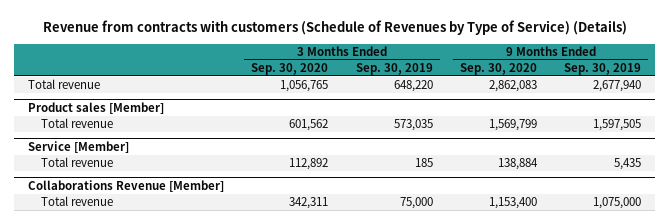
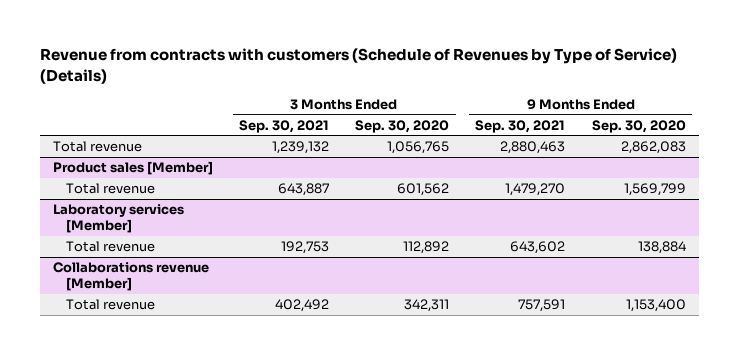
[355,63,433,76] Sep. 30, 2019 -> none
[564,63,642,76] Sep. 30, 2019 -> none
none -> [239,119,330,133] Sep. 30, 2021
none -> [475,119,566,133] Sep. 30, 2021
[27,141,129,154] Service [Member] -> [52,204,184,234] Laboratory services [Member]
[27,180,224,193] Collaborations Revenue [Member] -> [52,262,209,292] Collaborations revenue [Member]

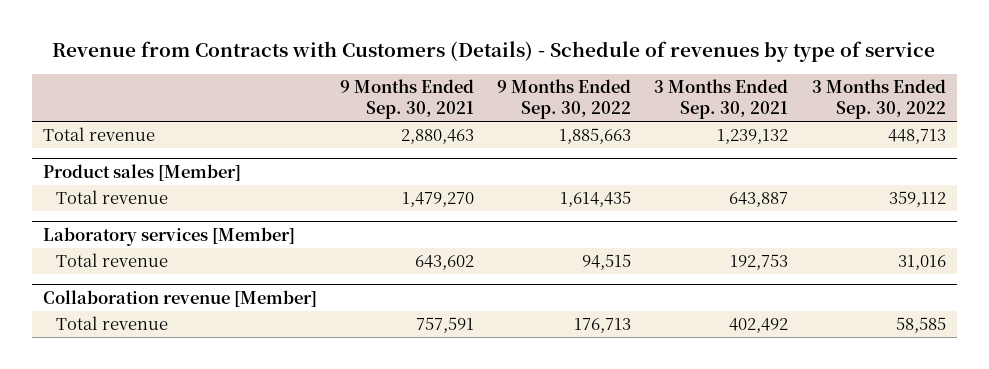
[39,48,677,84] Revenue from contracts with customers (Schedule of Revenues by Type of Service) (Details) -> [52,41,936,63] Revenue from Contracts with Customers (Details) - Schedule of revenues by type of service
[355,119,450,133] Sep. 30, 2020 -> none
[591,119,686,133] Sep. 30, 2020 -> none
none -> [497,79,632,120] 9 Months Ended Sep. 30, 2022
none -> [811,79,946,120] 3 Months Ended Sep. 30, 2022
[52,262,209,292] Collaborations revenue [Member] -> [43,289,318,307] Collaboration revenue [Member]

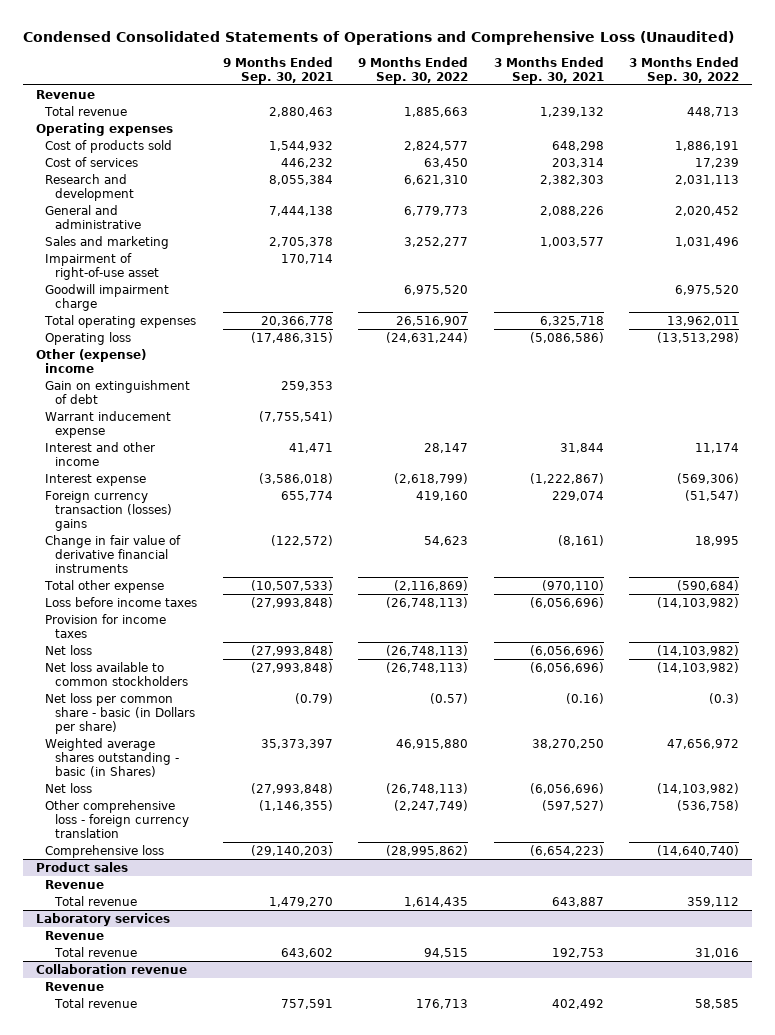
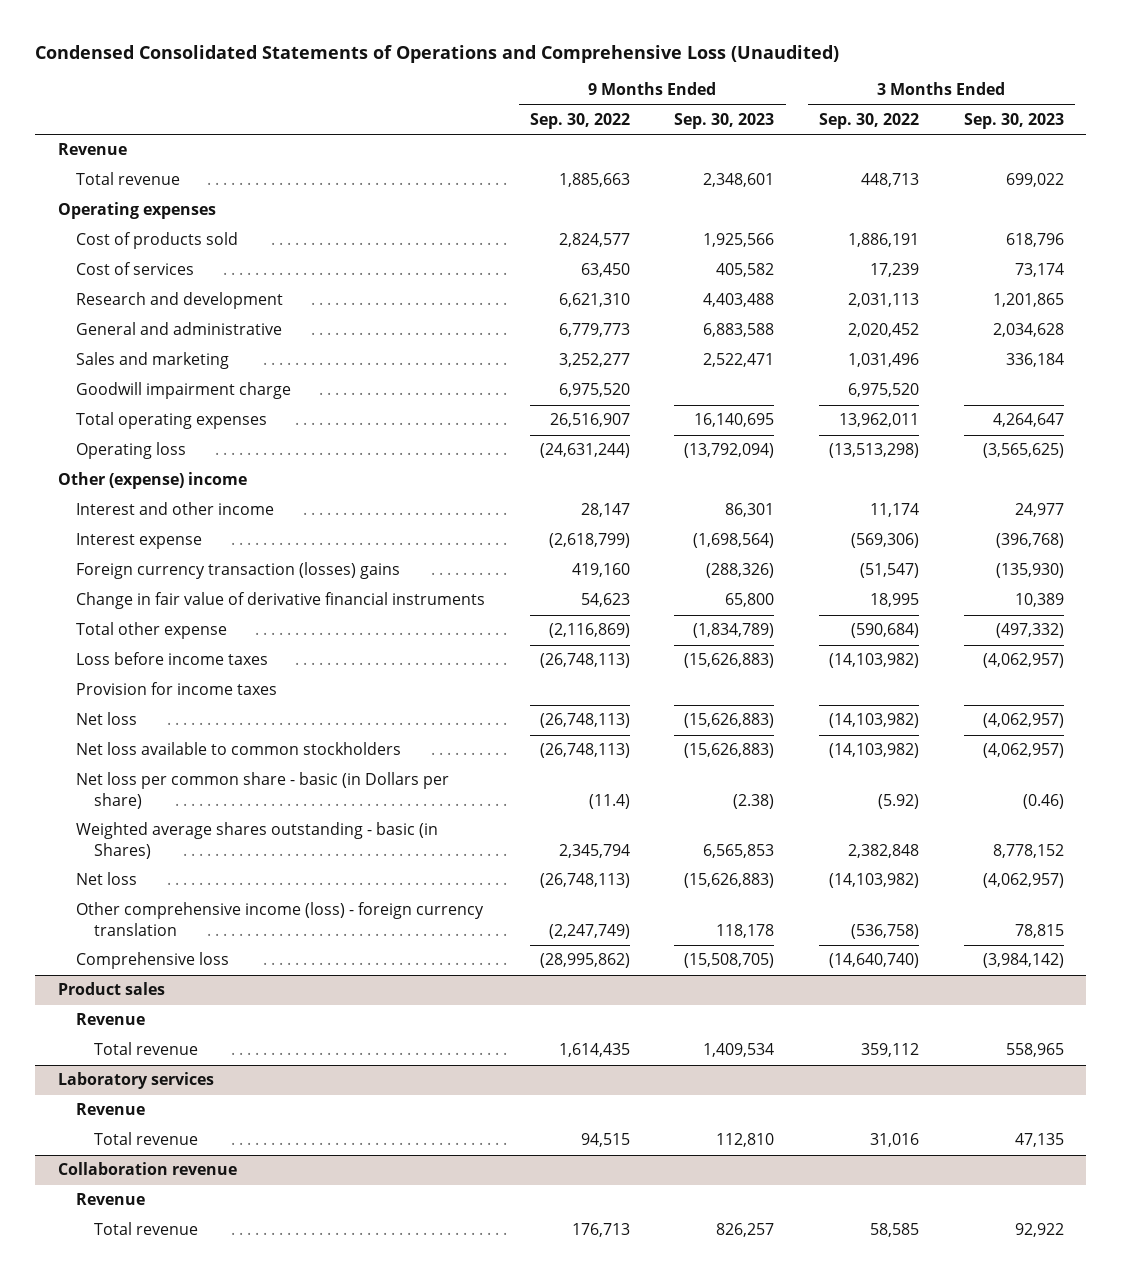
[222,56,333,84] 9 Months Ended Sep. 30, 2021 -> none
[493,56,604,84] 3 Months Ended Sep. 30, 2021 -> none
none -> [674,113,775,130] Sep. 30, 2023
none -> [963,113,1064,130] Sep. 30, 2023
[45,252,159,280] Impairment of right-of-use asset -> none
[45,379,191,404] Gain on extinguishment of debt -> none
[45,410,172,438] Warrant inducement expense -> none
[430,692,469,704] (0.57) -> [588,793,630,809] (11.4)
[709,692,740,704] (0.3) -> [878,793,920,809] (5.92)
[396,738,469,749] 46,915,880 -> [558,843,630,858] 2,345,794
[667,738,740,749] 47,656,972 -> [848,843,920,858] 2,382,848
[45,799,189,838] Other comprehensive loss - foreign currency translation -> [75,902,484,936] Other comprehensive income (loss) - foreign currency translation

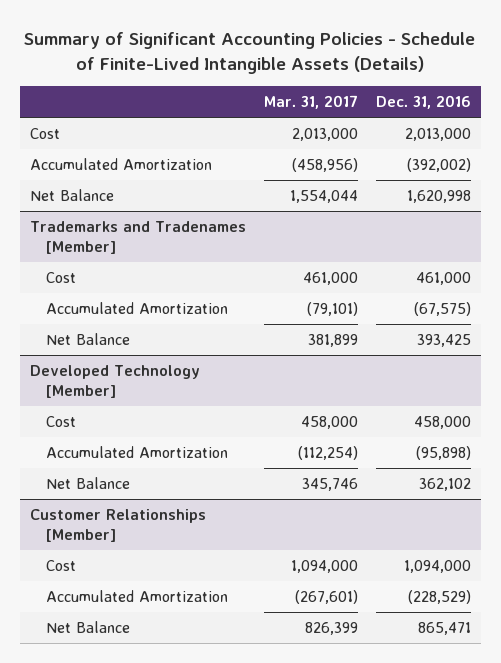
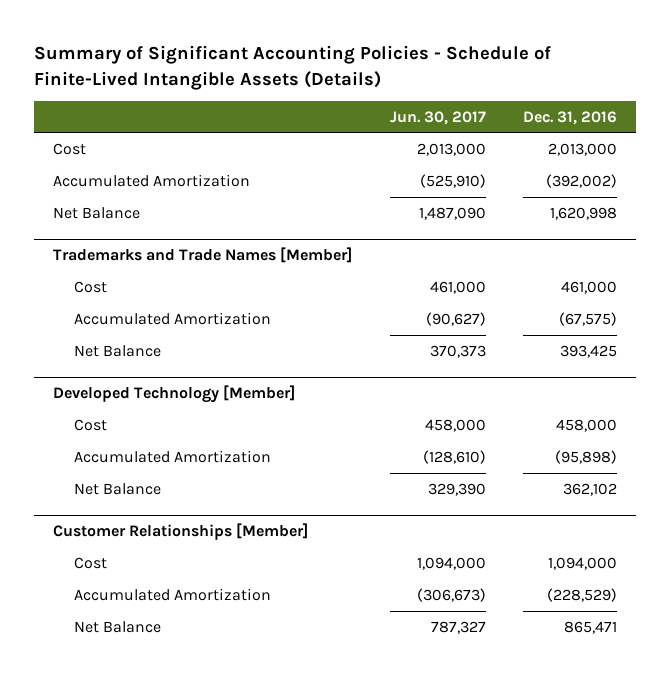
[263,95,358,110] Mar. 31, 2017 -> none
none -> [389,110,486,125] Jun. 30, 2017
[29,220,246,254] Trademarks and Tradenames [Member] -> [52,247,352,264] Trademarks and Trade Names [Member]

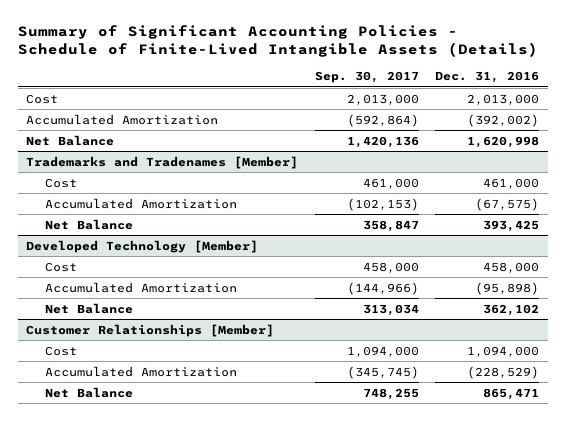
[389,110,486,125] Jun. 30, 2017 -> none
none -> [314,71,419,84] Sep. 30, 2017
[52,247,352,264] Trademarks and Trade Names [Member] -> [26,155,299,169] Trademarks and Tradenames [Member]

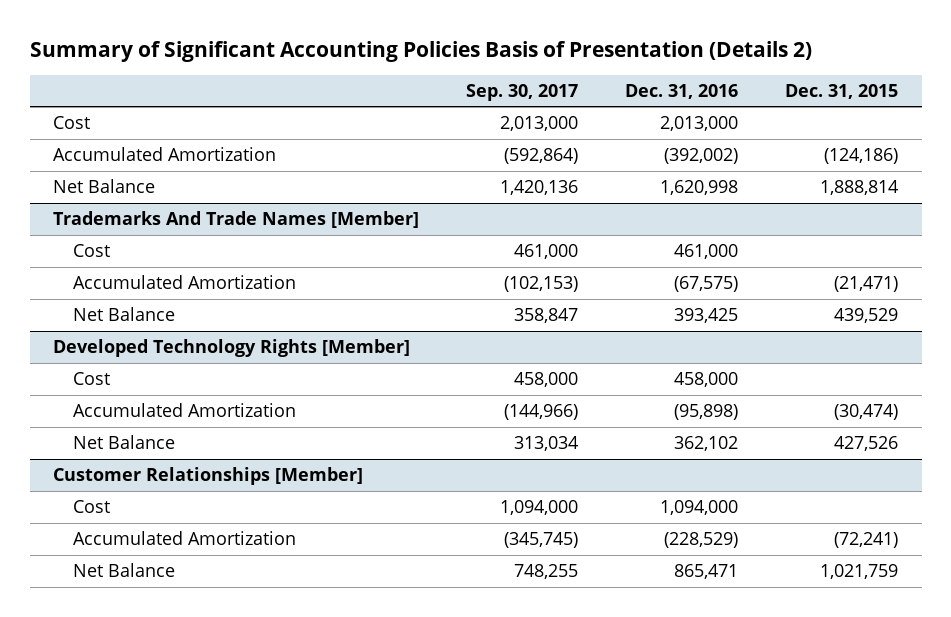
[17,24,538,57] Summary of Significant Accounting Policies - Schedule of Finite-Lived Intangible Assets (Details) -> [29,40,812,62] Summary of Significant Accounting Policies Basis of Presentation (Details 2)
none -> [785,83,899,99] Dec. 31, 2015
[26,155,299,169] Trademarks and Tradenames [Member] -> [53,211,420,229] Trademarks And Trade Names [Member]
[26,239,259,253] Developed Technology [Member] -> [53,339,411,358] Developed Technology Rights [Member]

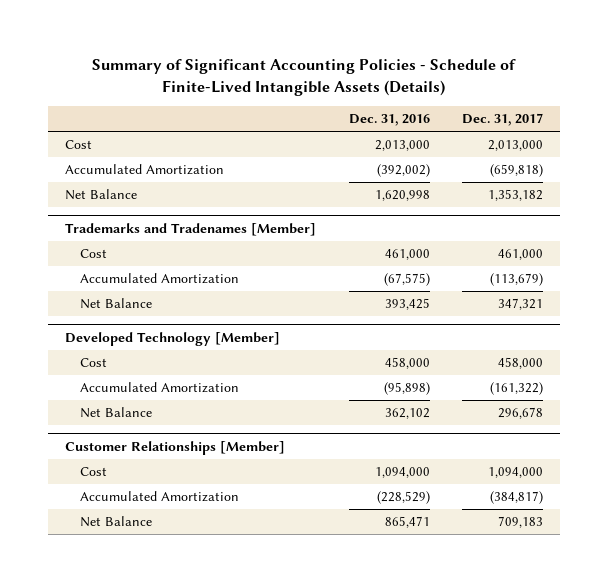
[29,40,812,62] Summary of Significant Accounting Policies Basis of Presentation (Details 2) -> [92,59,517,96] Summary of Significant Accounting Policies - Schedule of Finite-Lived Intangible Assets (Details)
[466,83,579,101] Sep. 30, 2017 -> none
[785,83,899,99] Dec. 31, 2015 -> none
none -> [462,112,544,126] Dec. 31, 2017
[53,211,420,229] Trademarks And Trade Names [Member] -> [64,222,316,236] Trademarks and Tradenames [Member]
[53,339,411,358] Developed Technology Rights [Member] -> [64,331,280,346] Developed Technology [Member]

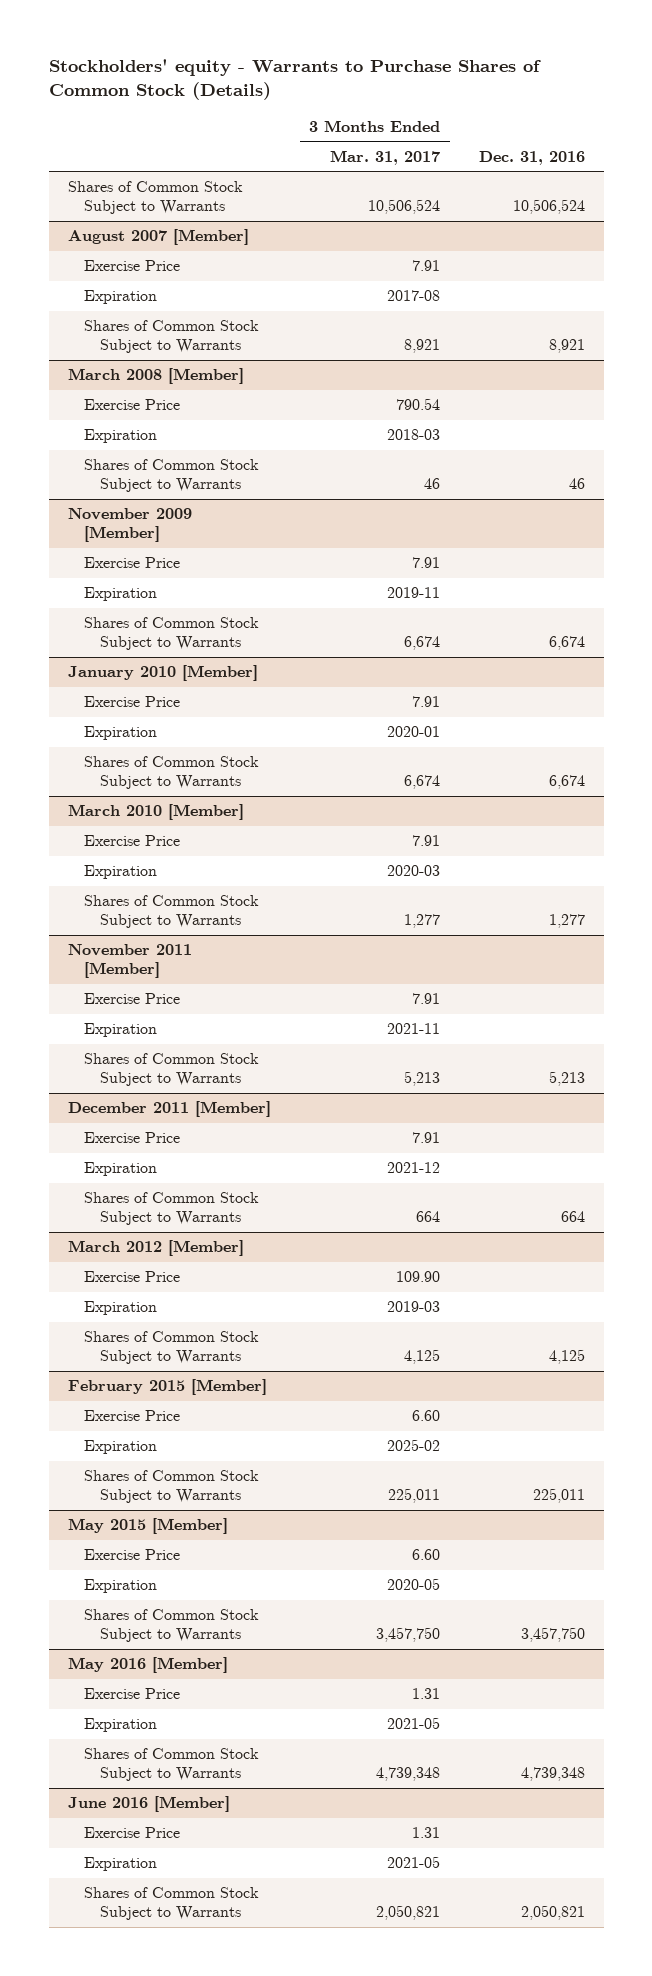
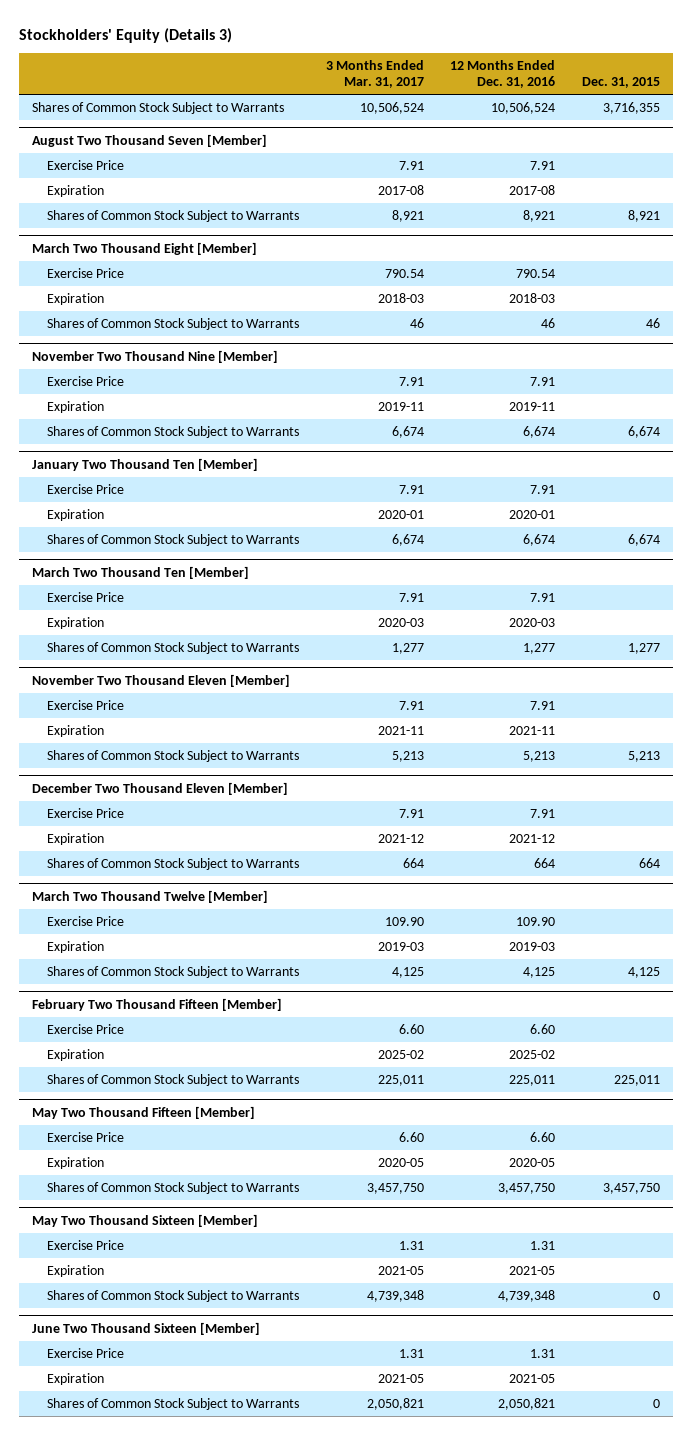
[48,59,541,101] Stockholders' equity - Warrants to Purchase Shares of Common Stock (Details) -> [18,27,232,43] Stockholders' Equity (Details 3)
[478,150,585,165] Dec. 31, 2016 -> none
none -> [450,60,556,89] 12 Months Ended Dec. 31, 2016
none -> [581,77,660,89] Dec. 31, 2015
[67,229,249,246] August 2007 [Member] -> [31,133,267,147] August Two Thousand Seven [Member]
[67,368,244,385] March 2008 [Member] -> [31,241,257,255] March Two Thousand Eight [Member]
[67,508,192,543] November 2009 [Member] -> [31,349,278,363] November Two Thousand Nine [Member]
[67,665,258,682] January 2010 [Member] -> [31,457,258,471] January Two Thousand Ten [Member]
[67,804,244,821] March 2010 [Member] -> [31,565,249,579] March Two Thousand Ten [Member]
[67,944,192,979] November 2011 [Member] -> [31,673,290,687] November Two Thousand Eleven [Member]
[67,1101,271,1118] December 2011 [Member] -> [31,781,288,795] December Two Thousand Eleven [Member]
[67,1240,244,1257] March 2012 [Member] -> [31,889,268,903] March Two Thousand Twelve [Member]
[67,1379,267,1396] February 2015 [Member] -> [31,997,282,1011] February Two Thousand Fifteen [Member]
[67,1518,228,1535] May 2015 [Member] -> [31,1105,255,1119] May Two Thousand Fifteen [Member]
[67,1657,228,1674] May 2016 [Member] -> [31,1213,258,1227] May Two Thousand Sixteen [Member]
[67,1796,230,1813] June 2016 [Member] -> [31,1321,260,1335] June Two Thousand Sixteen [Member]

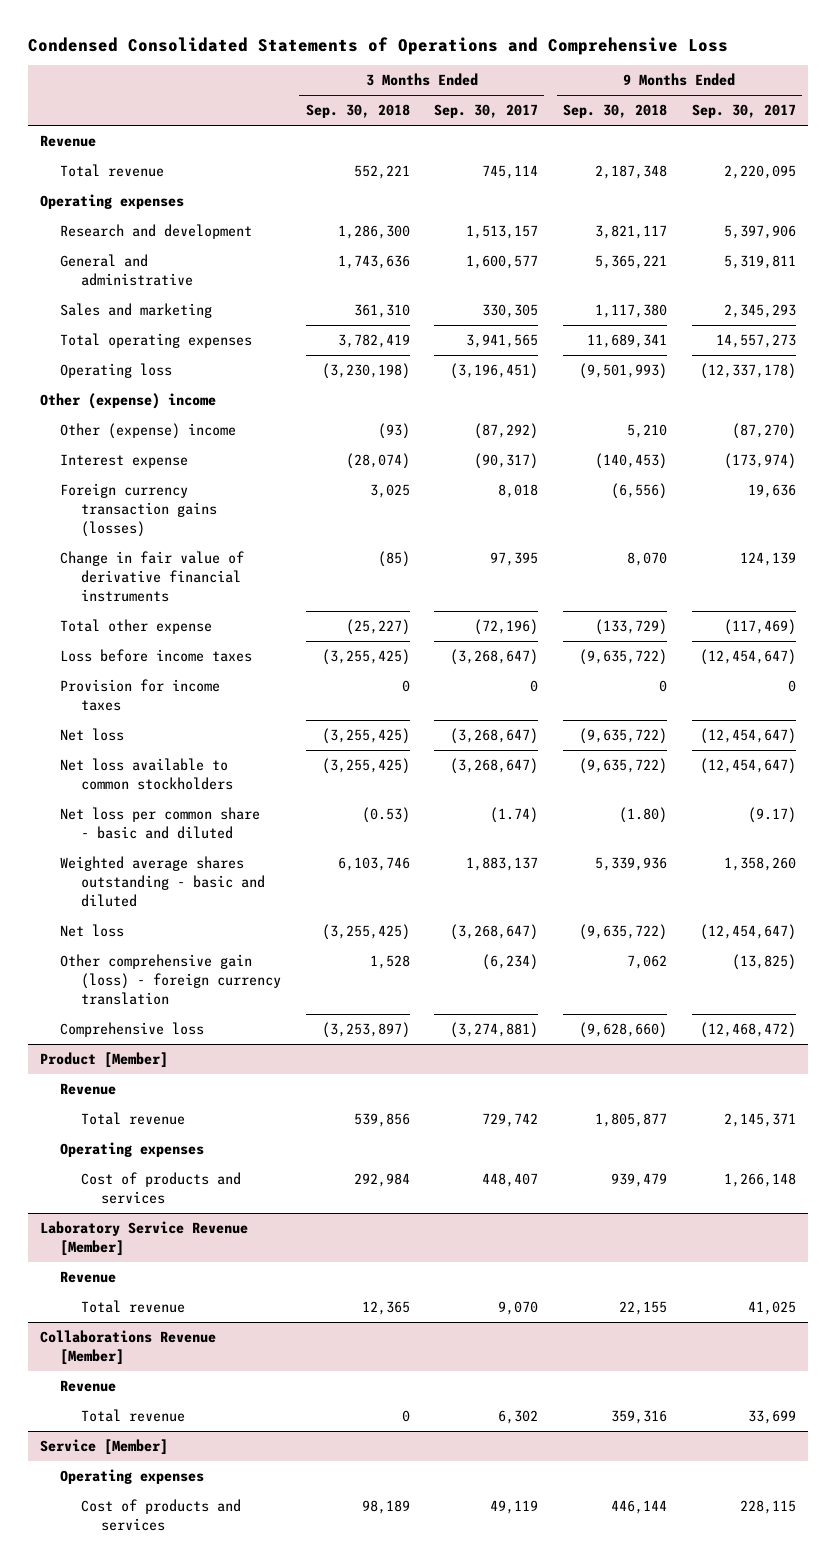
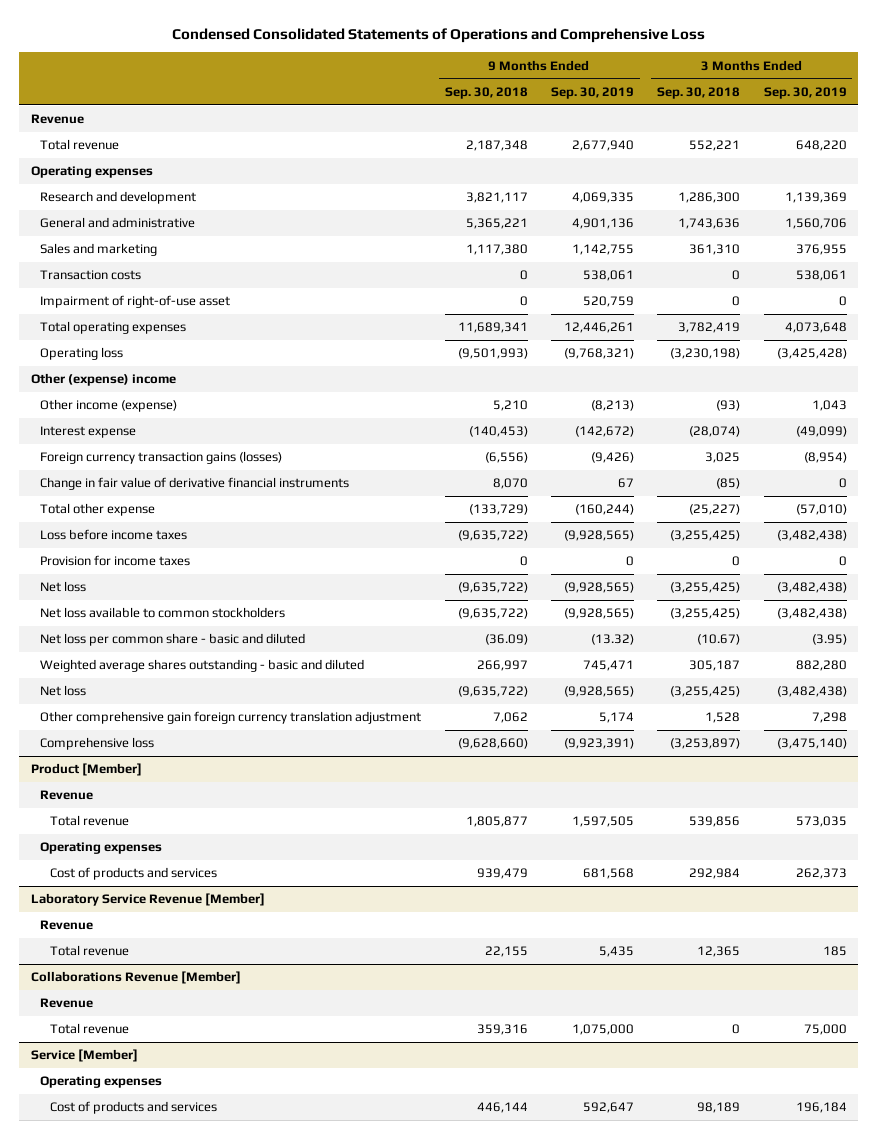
[434,104,539,119] Sep. 30, 2017 -> none
[691,104,796,119] Sep. 30, 2017 -> none
none -> [550,86,634,99] Sep. 30, 2019
none -> [763,86,847,99] Sep. 30, 2019
none -> [40,270,142,281] Transaction costs
none -> [40,295,231,309] Impairment of right-of-use asset
[60,423,237,440] Other (expense) income -> [40,399,178,413] Other income (expense)
[361,807,410,824] (0.53) -> [697,634,741,646] (10.67)
[618,807,667,824] (1.80) -> [484,634,528,646] (36.09)
[337,857,410,872] 6,103,746 -> [689,660,741,672] 305,187
[594,857,667,872] 5,339,936 -> [476,660,528,672] 266,997
[60,954,281,1006] Other comprehensive gain (loss) - foreign currency translation -> [40,711,422,725] Other comprehensive gain foreign currency translation adjustment

